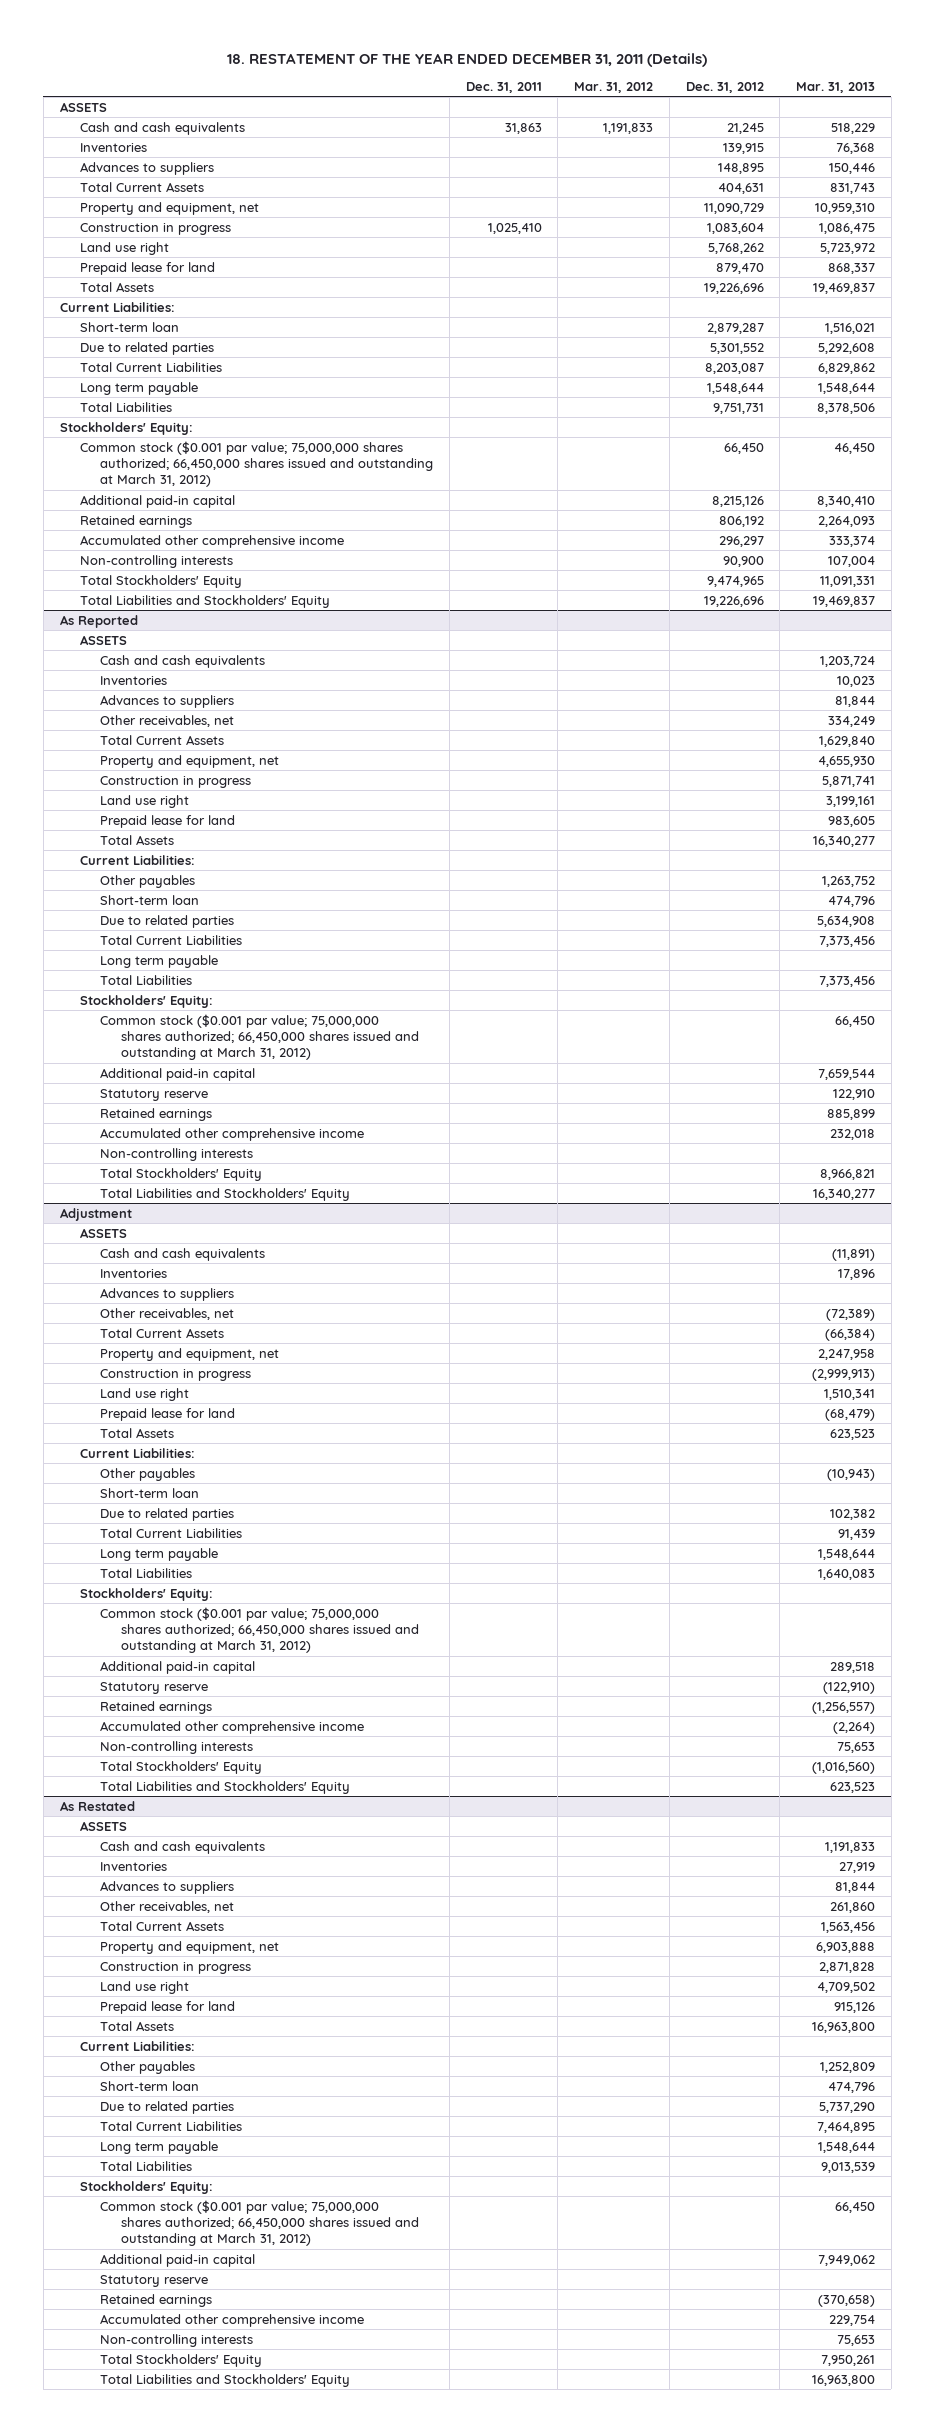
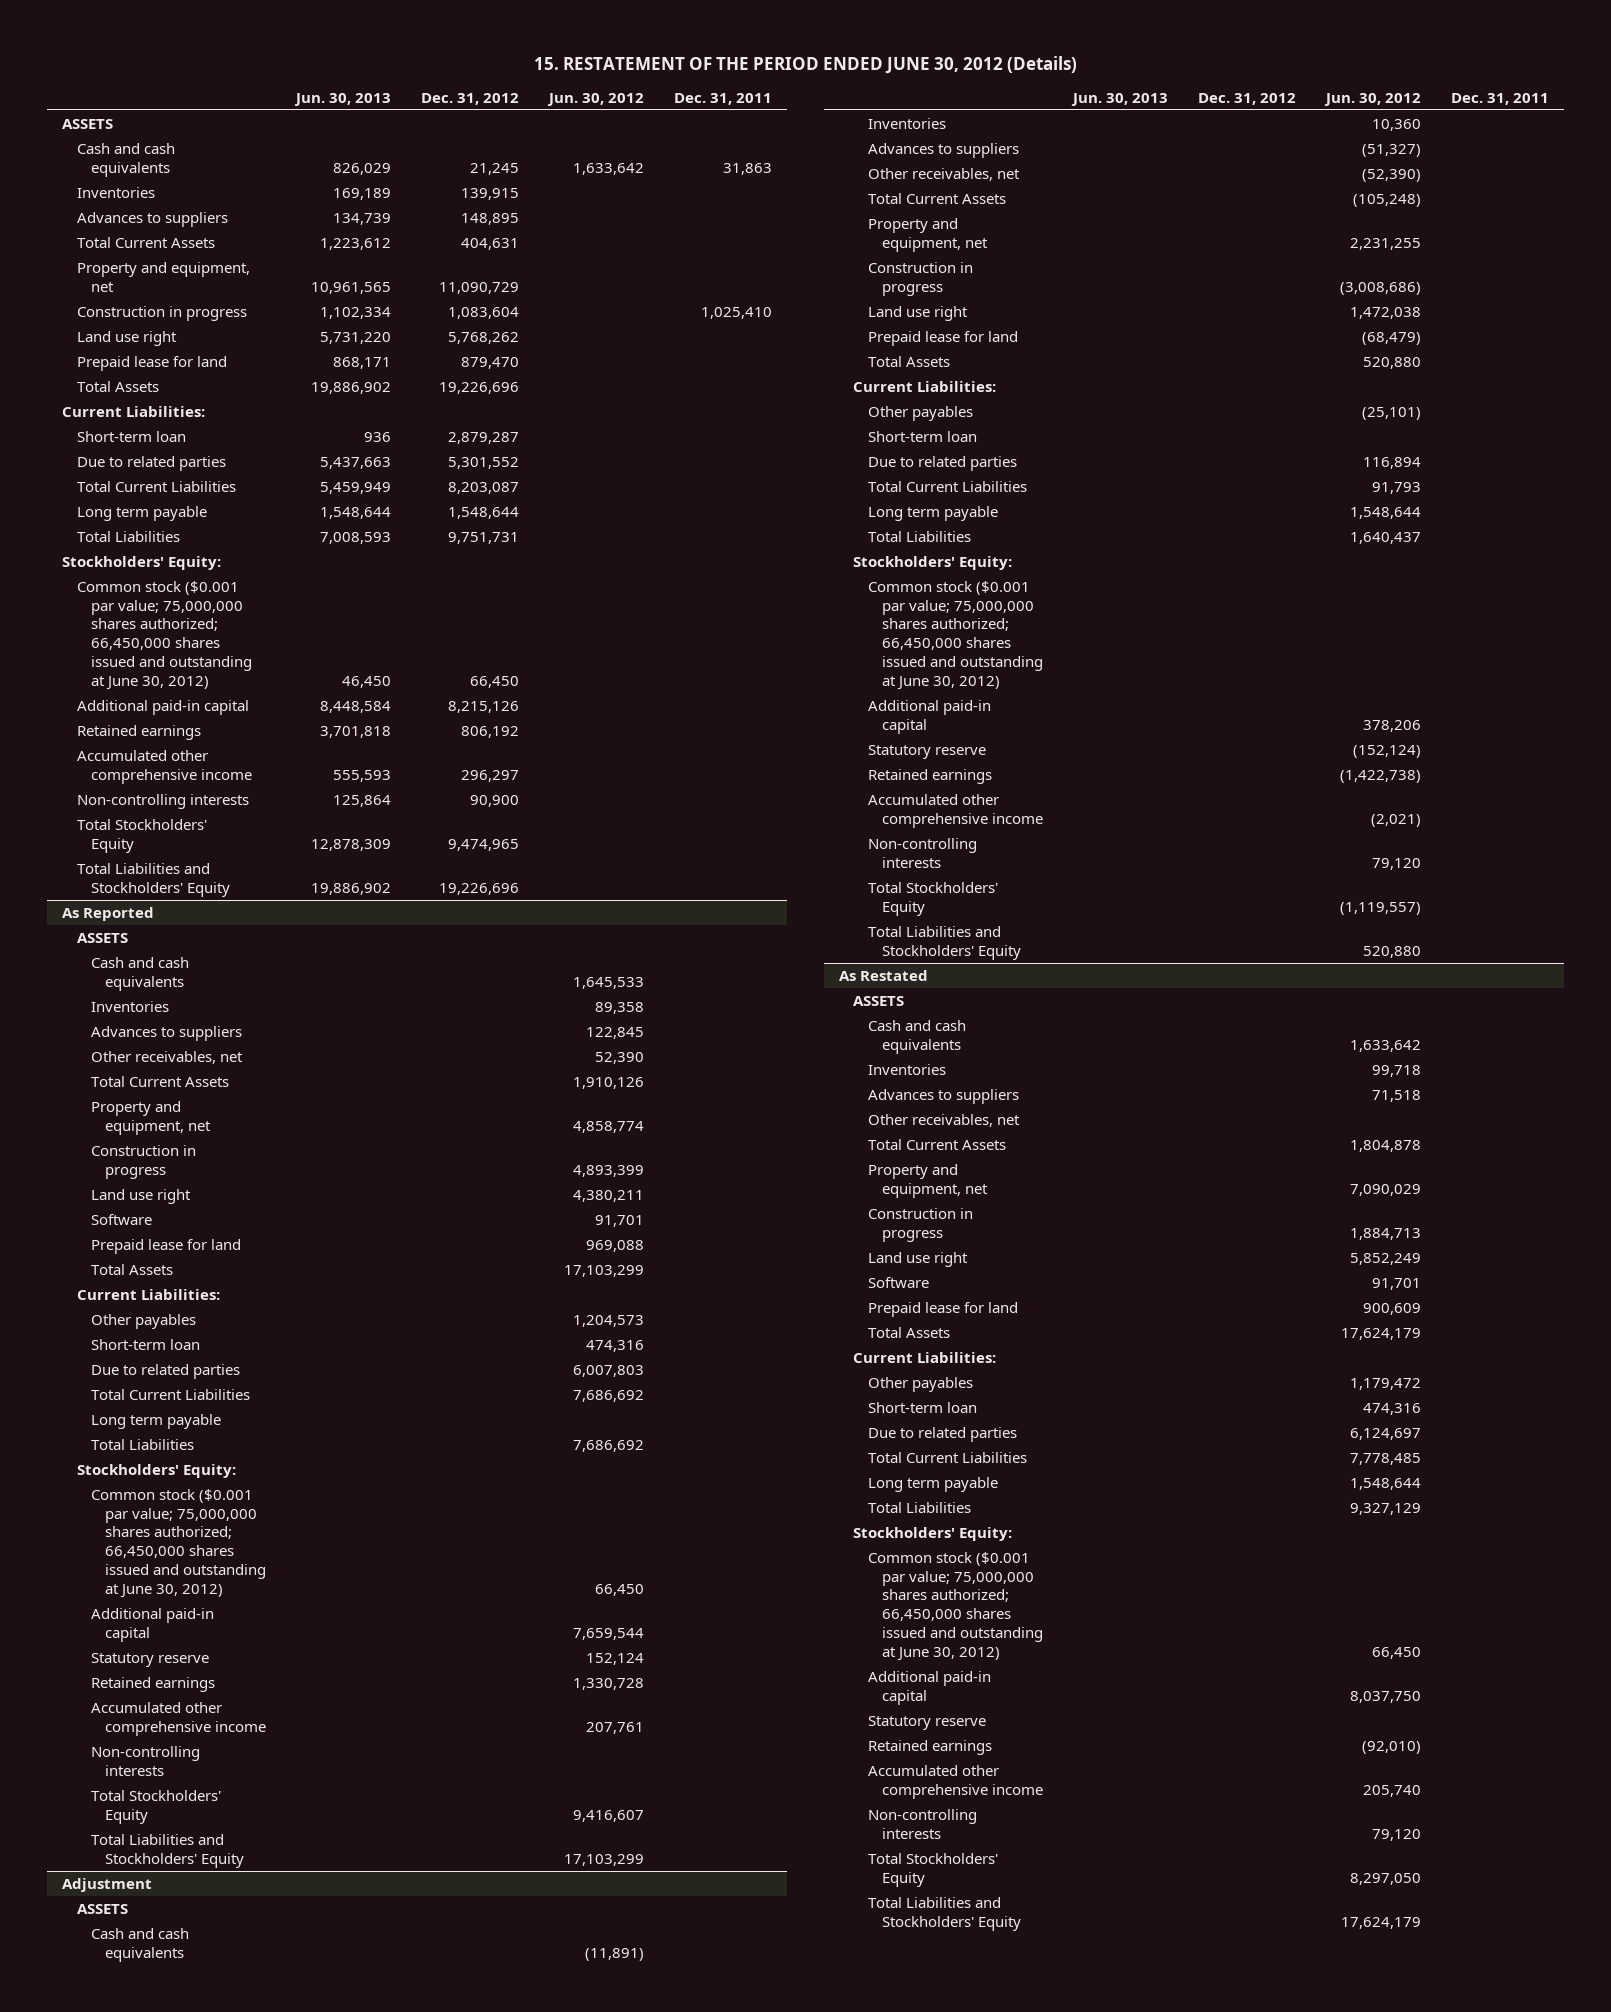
[227,52,708,67] 18. RESTATEMENT OF THE YEAR ENDED DECEMBER 31, 2011 (Details) -> [533,56,1077,75] 15. RESTATEMENT OF THE PERIOD ENDED JUNE 30, 2012 (Details)
[574,82,654,94] Mar. 31, 2012 -> none
[795,82,875,94] Mar. 31, 2013 -> none
none -> [294,92,392,106] Jun. 30, 2013
none -> [547,92,645,106] Jun. 30, 2012
[79,440,434,488] Common stock ($0.001 par value; 75,000,000 shares authorized; 66,450,000 shares issued and outstanding at March 31, 2012) -> [76,580,252,690] Common stock ($0.001 par value; 75,000,000 shares authorized; 66,450,000 shares issued and outstanding at June 30, 2012)
none -> [90,1213,152,1225] Software
[100,1013,419,1061] Common stock ($0.001 par value; 75,000,000 shares authorized; 66,450,000 shares issued and outstanding at March 31, 2012) -> [90,1488,267,1598] Common stock ($0.001 par value; 75,000,000 shares authorized; 66,450,000 shares issued and outstanding at June 30, 2012)
[100,1606,419,1654] Common stock ($0.001 par value; 75,000,000 shares authorized; 66,450,000 shares issued and outstanding at March 31, 2012) -> [867,580,1043,690] Common stock ($0.001 par value; 75,000,000 shares authorized; 66,450,000 shares issued and outstanding at June 30, 2012)
none -> [867,1276,929,1288] Software
[100,2199,419,2247] Common stock ($0.001 par value; 75,000,000 shares authorized; 66,450,000 shares issued and outstanding at March 31, 2012) -> [867,1551,1043,1661] Common stock ($0.001 par value; 75,000,000 shares authorized; 66,450,000 shares issued and outstanding at June 30, 2012)

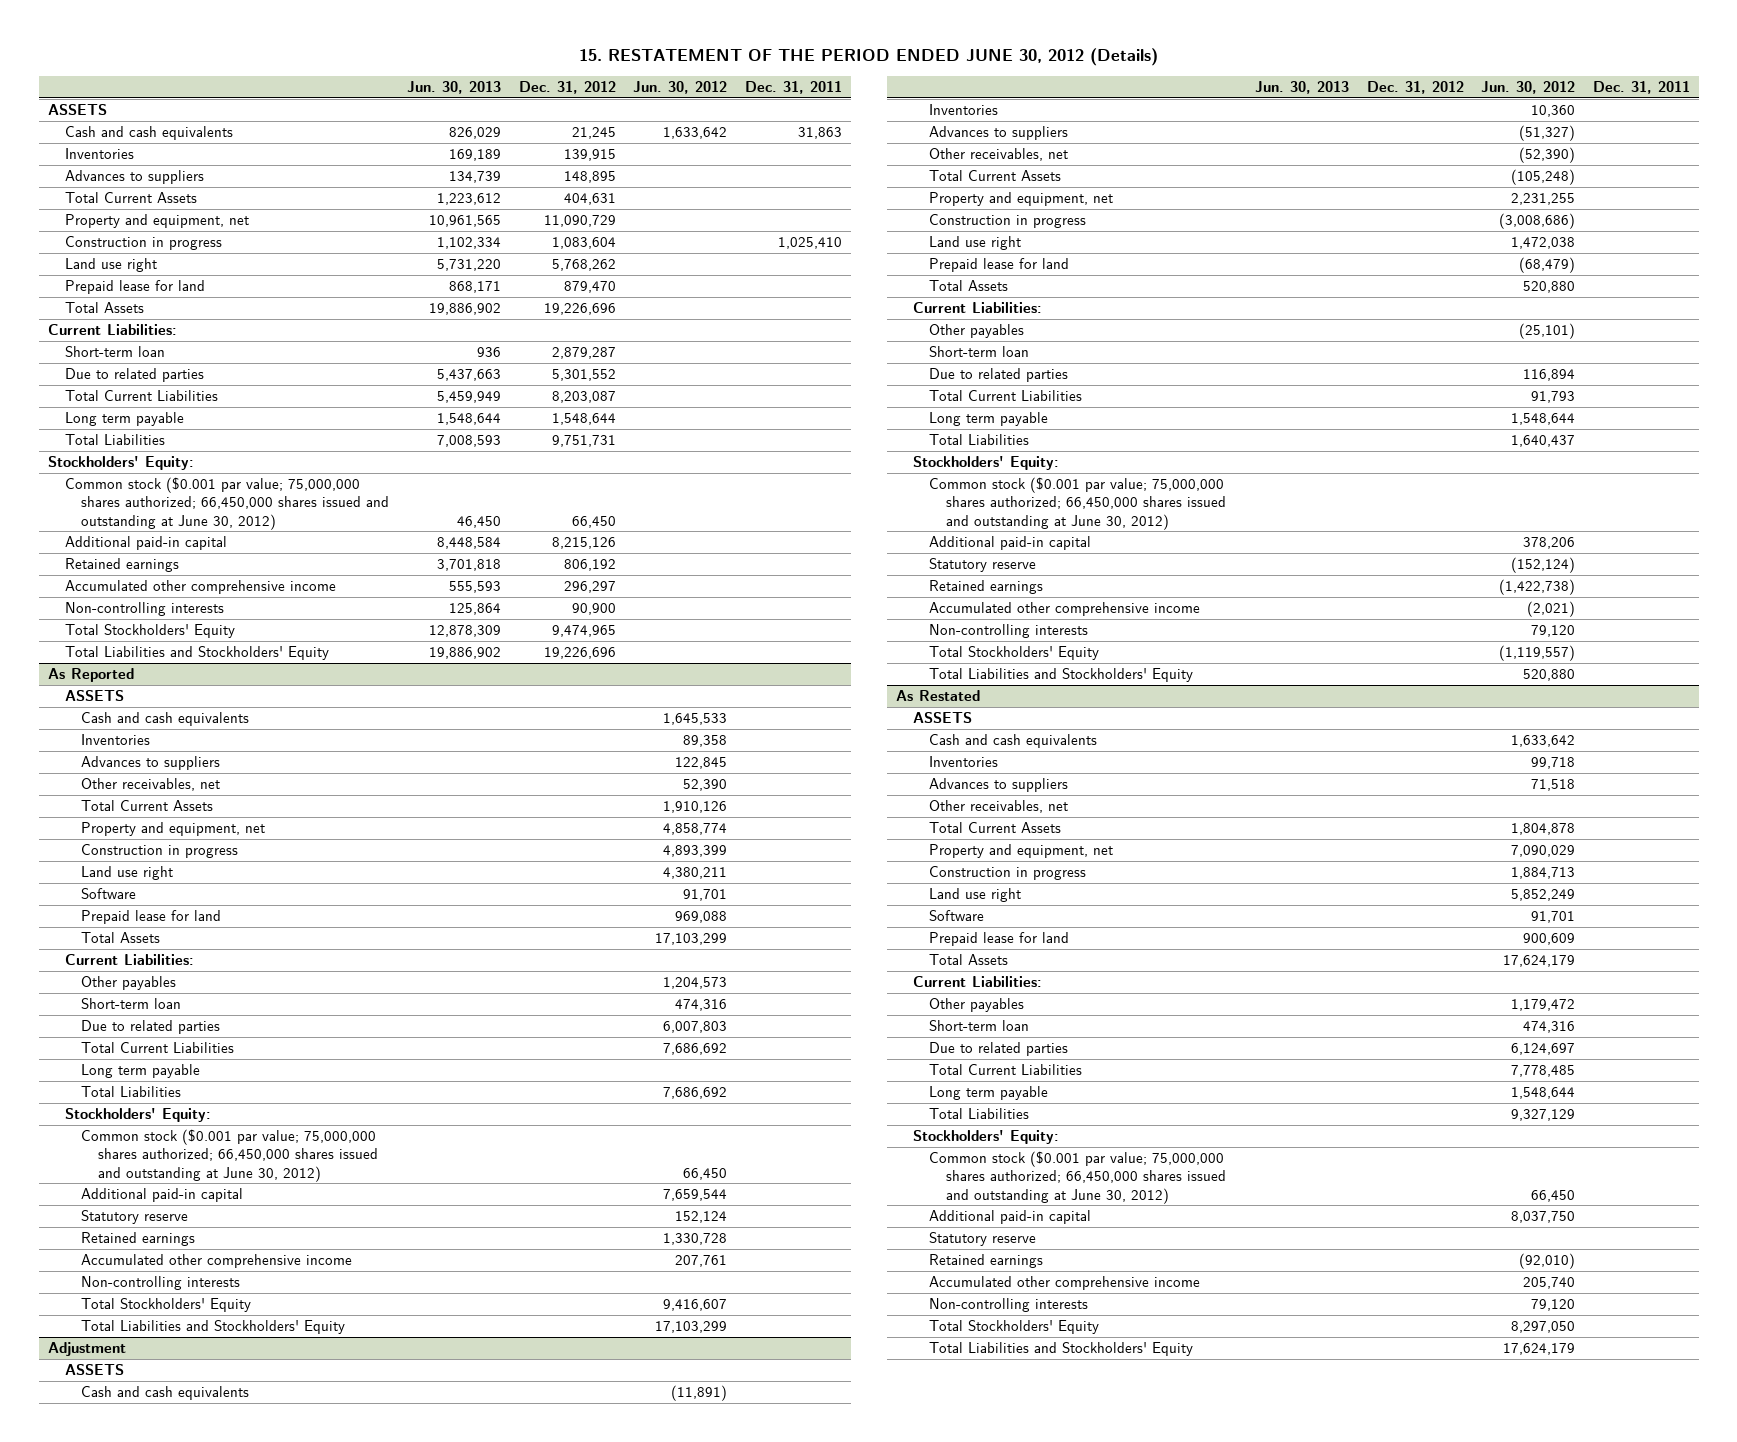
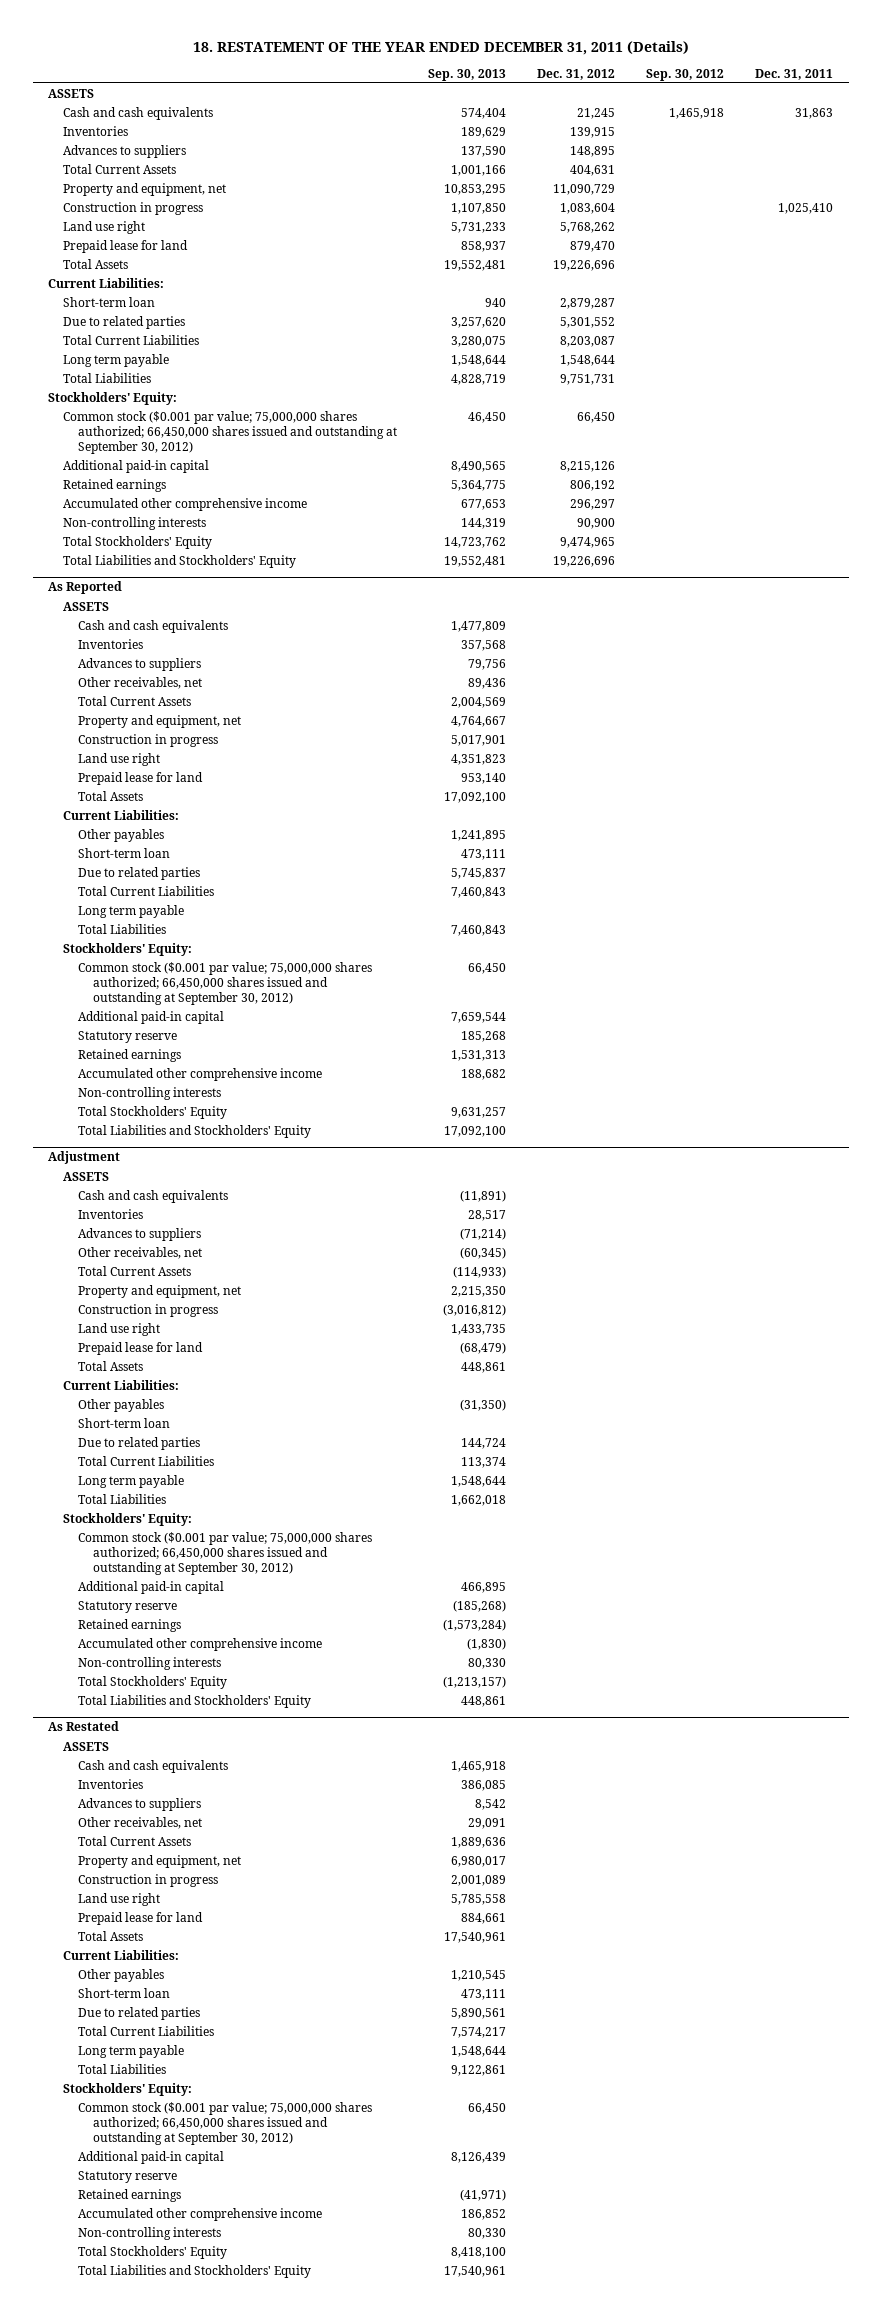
[578,48,1158,67] 15. RESTATEMENT OF THE PERIOD ENDED JUNE 30, 2012 (Details) -> [192,40,689,55] 18. RESTATEMENT OF THE YEAR ENDED DECEMBER 31, 2011 (Details)
[407,80,502,94] Jun. 30, 2013 -> none
[633,80,728,94] Jun. 30, 2012 -> none
none -> [428,68,507,81] Sep. 30, 2013
none -> [646,68,725,81] Sep. 30, 2012
[64,476,390,530] Common stock ($0.001 par value; 75,000,000 shares authorized; 66,450,000 shares issued and outstanding at June 30, 2012) -> [63,410,398,455] Common stock ($0.001 par value; 75,000,000 shares authorized; 66,450,000 shares issued and outstanding at September 30, 2012)
[81,887,137,899] Software -> none
[81,1128,379,1182] Common stock ($0.001 par value; 75,000,000 shares authorized; 66,450,000 shares issued and outstanding at June 30, 2012) -> [78,961,373,1006] Common stock ($0.001 par value; 75,000,000 shares authorized; 66,450,000 shares issued and outstanding at September 30, 2012)
[929,476,1227,530] Common stock ($0.001 par value; 75,000,000 shares authorized; 66,450,000 shares issued and outstanding at June 30, 2012) -> [78,1531,373,1576] Common stock ($0.001 par value; 75,000,000 shares authorized; 66,450,000 shares issued and outstanding at September 30, 2012)
[929,909,985,921] Software -> none
[929,1150,1227,1204] Common stock ($0.001 par value; 75,000,000 shares authorized; 66,450,000 shares issued and outstanding at June 30, 2012) -> [78,2101,373,2146] Common stock ($0.001 par value; 75,000,000 shares authorized; 66,450,000 shares issued and outstanding at September 30, 2012)

